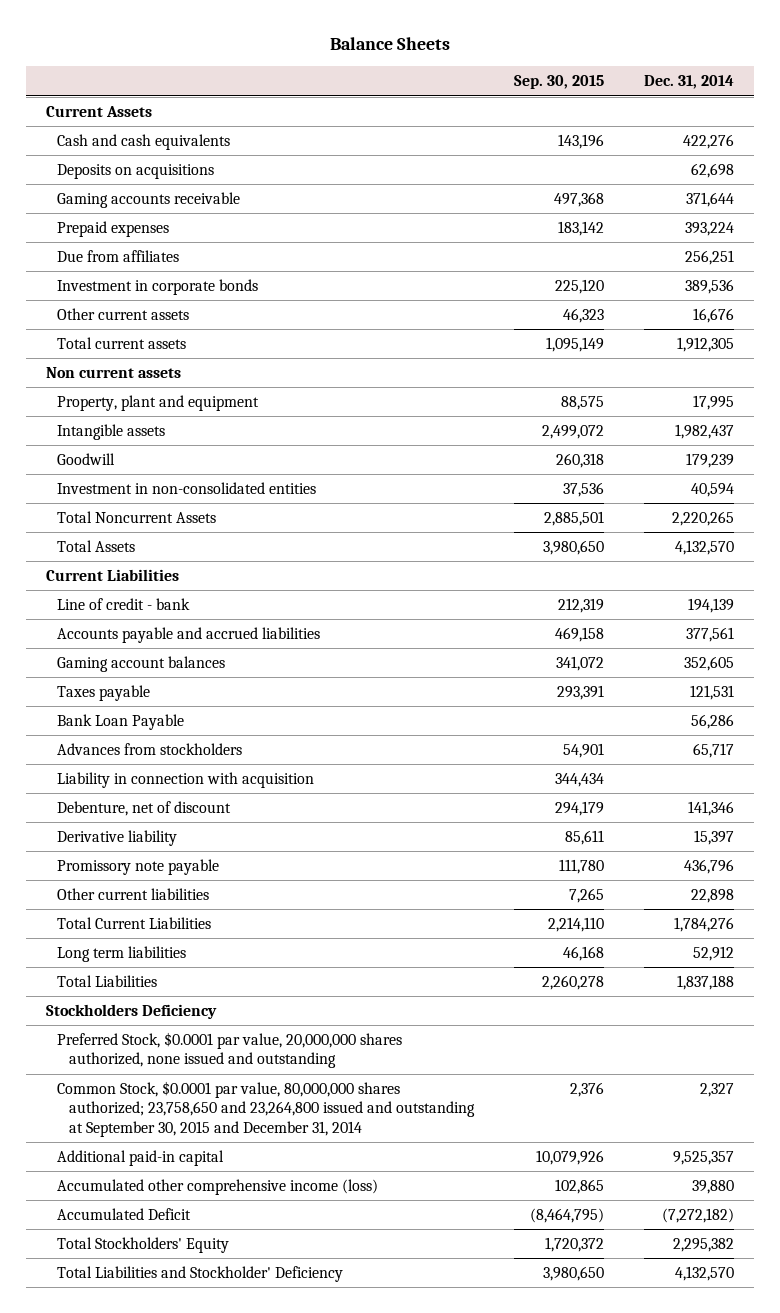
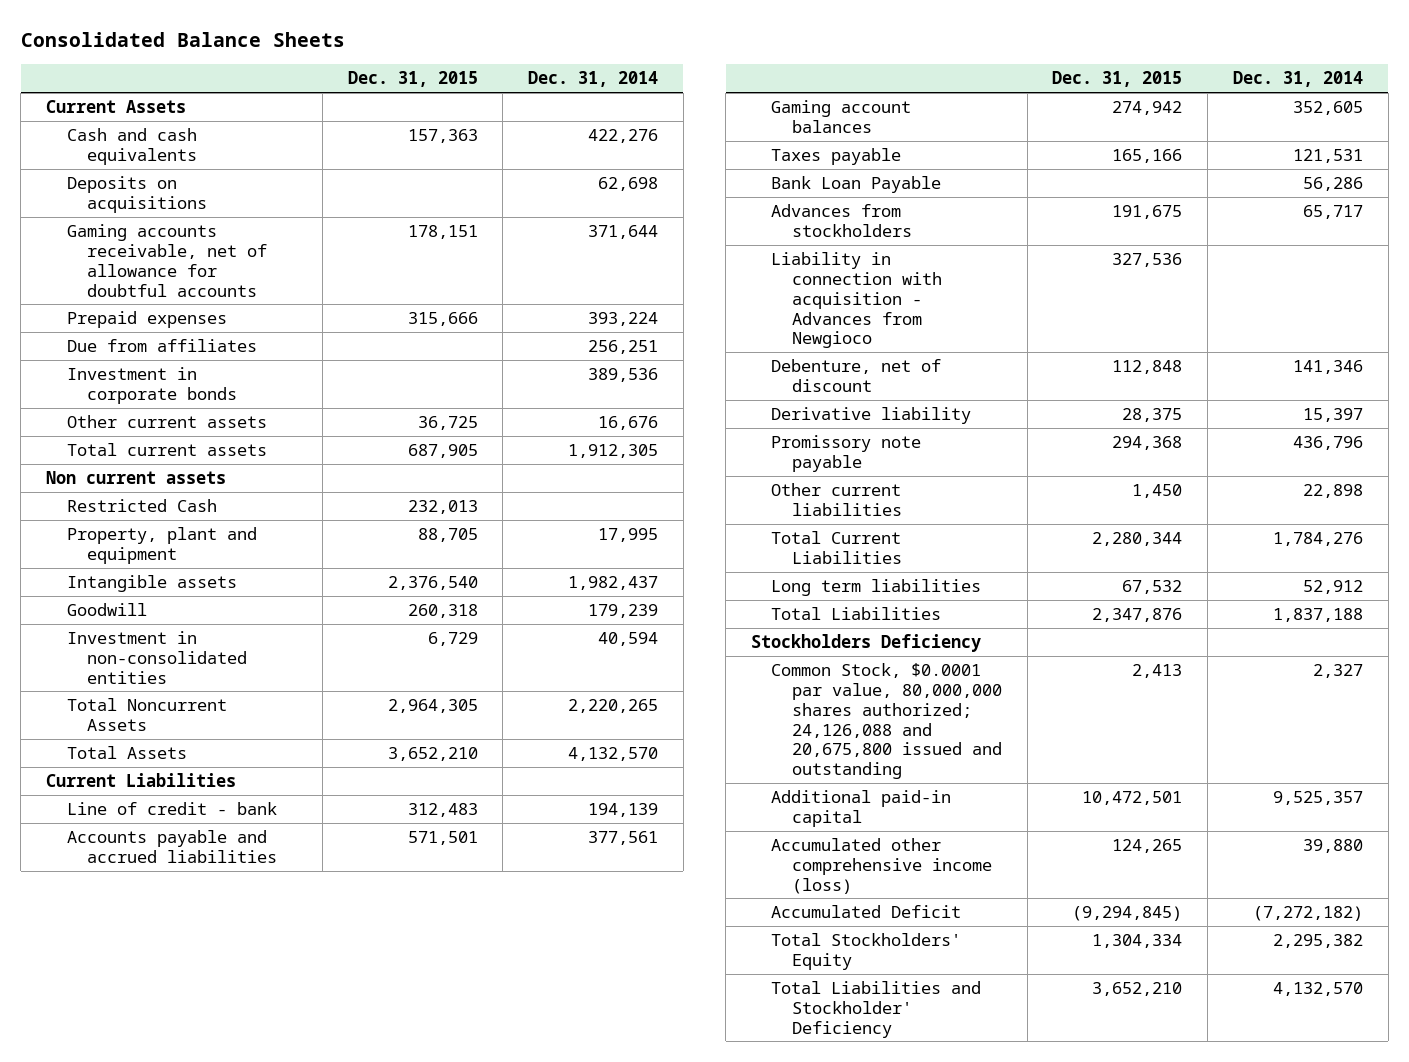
[329,37,450,51] Balance Sheets -> [20,32,345,48] Consolidated Balance Sheets
[514,75,605,90] Sep. 30, 2015 -> none
none -> [347,71,478,88] Dec. 31, 2015
[57,192,241,209] Gaming accounts receivable -> [66,223,268,297] Gaming accounts receivable, net of allowance for doubtful accounts
none -> [66,498,217,512] Restricted Cash
[57,772,315,789] Liability in connection with acquisition -> [771,251,943,349] Liability in connection with acquisition - Advances from Newgioco
[57,1032,403,1069] Preferred Stock, $0.0001 par value, 20,000,000 shares authorized, none issued and outstanding -> none
[57,1081,476,1137] Common Stock, $0.0001 par value, 80,000,000 shares authorized; 23,758,650 and 23,264,800 issued and outstanding at September 30, 2015 and December 31, 2014 -> [771,662,1003,780] Common Stock, $0.0001 par value, 80,000,000 shares authorized; 24,126,088 and 20,675,800 issued and outstanding

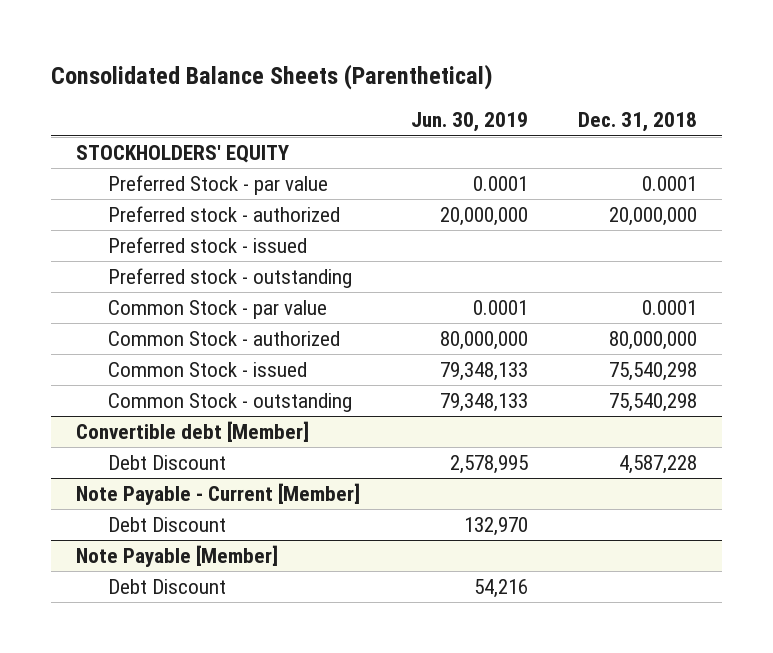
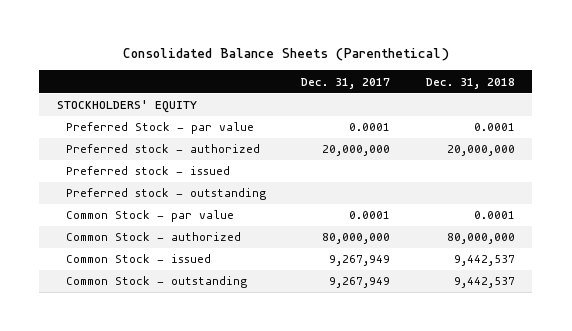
[410,112,528,133] Jun. 30, 2019 -> none
none -> [301,77,391,89] Dec. 31, 2017
[76,420,310,442] Convertible debt [Member] -> none
[108,454,227,470] Debt Discount -> none
[76,482,361,505] Note Payable - Current [Member] -> none
[108,516,227,532] Debt Discount -> none
[76,544,279,567] Note Payable [Member] -> none
[108,578,227,594] Debt Discount -> none
[608,361,697,381] 75,540,298 -> [453,255,515,267] 9,442,537
[608,392,697,412] 75,540,298 -> [453,277,515,289] 9,442,537

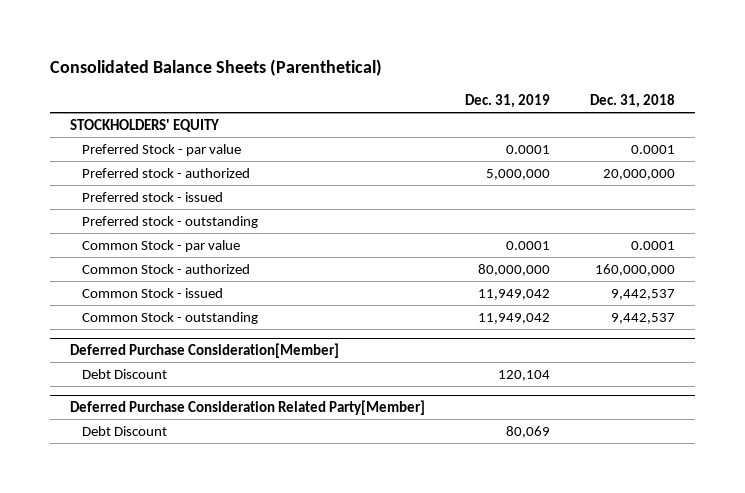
[301,77,391,89] Dec. 31, 2017 -> none
none -> [464,94,550,109] Dec. 31, 2019
[446,233,515,245] 80,000,000 -> [594,263,675,276] 160,000,000
none -> [69,343,339,359] Deferred Purchase Consideration[Member]
none -> [82,368,168,379] Debt Discount
none -> [69,400,425,416] Deferred Purchase Consideration Related Party[Member]
none -> [82,425,168,436] Debt Discount

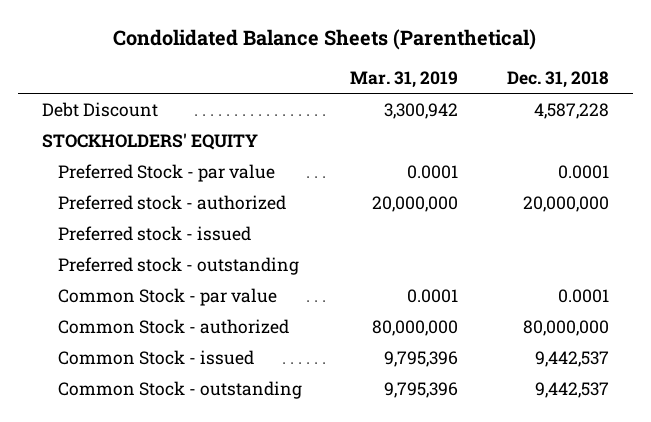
[49,59,382,77] Consolidated Balance Sheets (Parenthetical) -> [113,28,537,50] Condolidated Balance Sheets (Parenthetical)
[464,94,550,109] Dec. 31, 2019 -> none
none -> [350,71,459,89] Mar. 31, 2019
none -> [41,101,158,117] Debt Discount
[594,263,675,276] 160,000,000 -> [522,319,609,336] 80,000,000
[69,343,339,359] Deferred Purchase Consideration[Member] -> none
[82,368,168,379] Debt Discount -> none
[69,400,425,416] Deferred Purchase Consideration Related Party[Member] -> none
[82,425,168,436] Debt Discount -> none

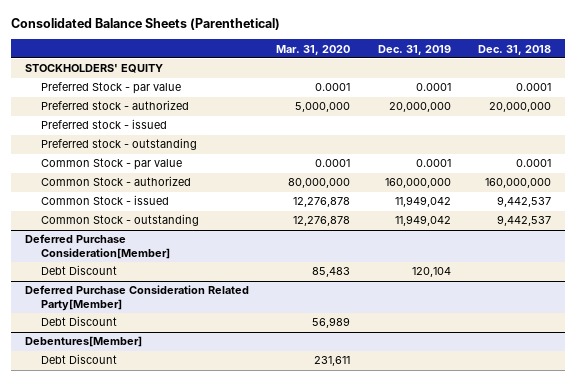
[113,28,537,50] Condolidated Balance Sheets (Parenthetical) -> [11,18,281,31] Consolidated Balance Sheets (Parenthetical)
[350,71,459,89] Mar. 31, 2019 -> none
none -> [276,44,351,55] Mar. 31, 2020
none -> [377,44,451,55] Dec. 31, 2019
[41,101,158,117] Debt Discount -> none
[522,319,609,336] 80,000,000 -> [485,178,552,189] 160,000,000
none -> [24,234,170,259] Deferred Purchase Consideration[Member]
none -> [40,265,117,276] Debt Discount
none -> [24,285,249,311] Deferred Purchase Consideration Related Party[Member]
none -> [40,316,117,327] Debt Discount
none -> [24,336,142,348] Debentures[Member]
none -> [40,354,117,365] Debt Discount

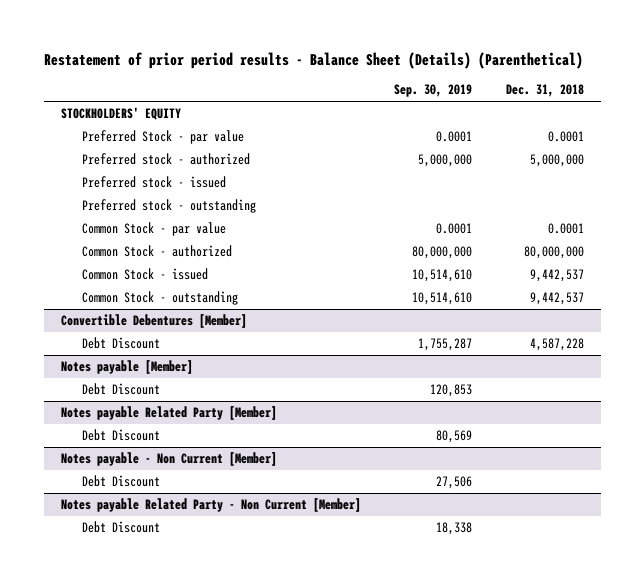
[11,18,281,31] Consolidated Balance Sheets (Parenthetical) -> [43,51,583,69] Restatement of prior period results - Balance Sheet (Details) (Parenthetical)
[276,44,351,55] Mar. 31, 2020 -> none
[377,44,451,55] Dec. 31, 2019 -> none
none -> [394,84,473,98] Sep. 30, 2019
[489,102,552,113] 20,000,000 -> [529,154,584,168] 5,000,000
[485,178,552,189] 160,000,000 -> [523,246,584,260] 80,000,000
[24,234,170,259] Deferred Purchase Consideration[Member] -> none
none -> [60,314,247,329] Convertible Debentures [Member]
none -> [81,337,160,350] Debt Discount
none -> [60,360,193,375] Notes payable [Member]
[24,285,249,311] Deferred Purchase Consideration Related Party[Member] -> none
none -> [60,406,277,421] Notes payable Related Party [Member]
[24,336,142,348] Debentures[Member] -> none
none -> [60,452,277,467] Notes payable - Non Current [Member]
none -> [60,498,361,513] Notes payable Related Party - Non Current [Member]
none -> [81,521,160,534] Debt Discount

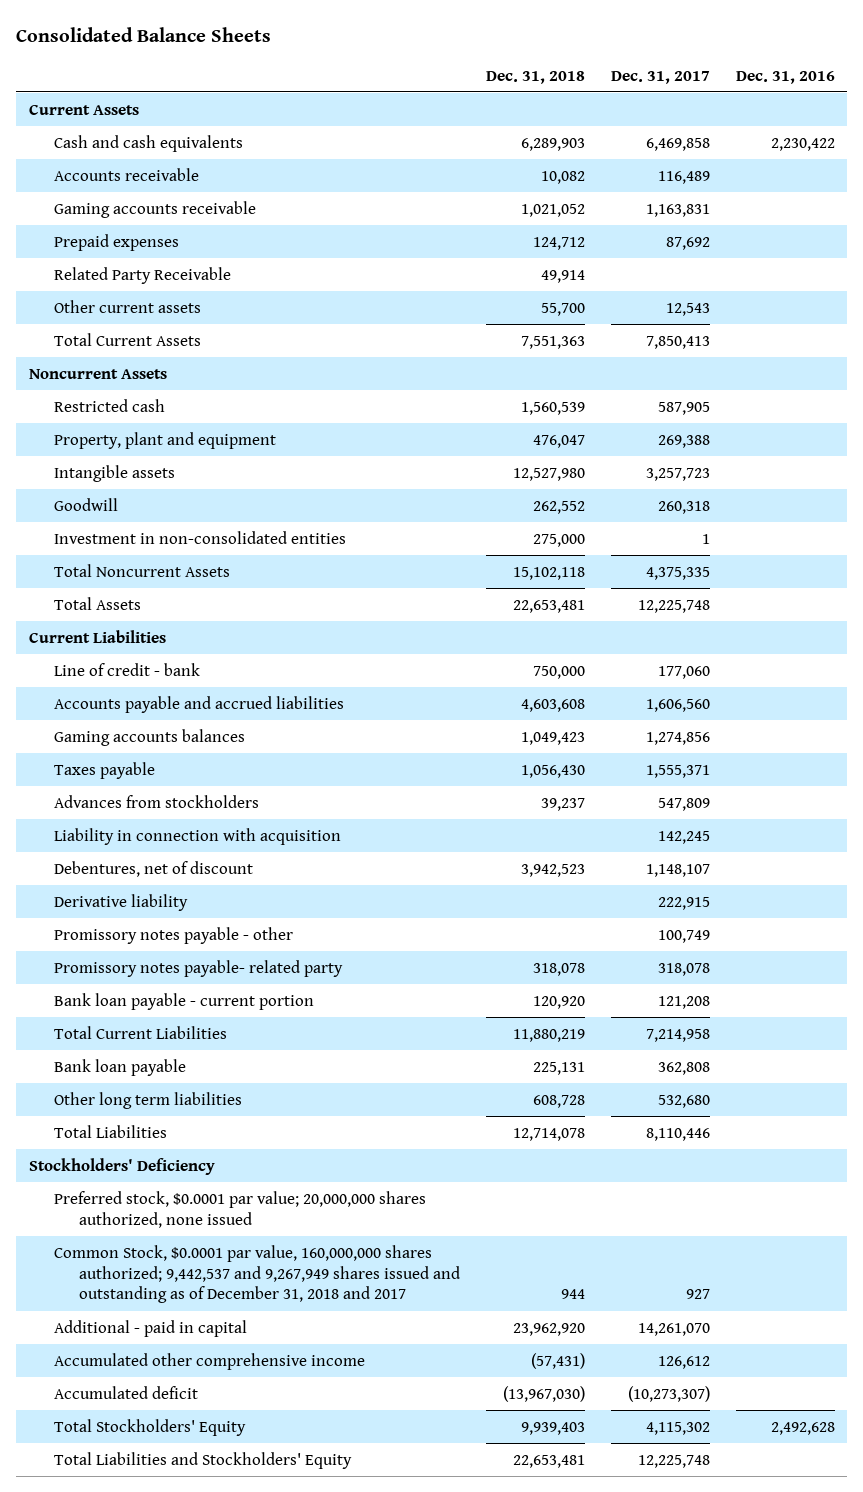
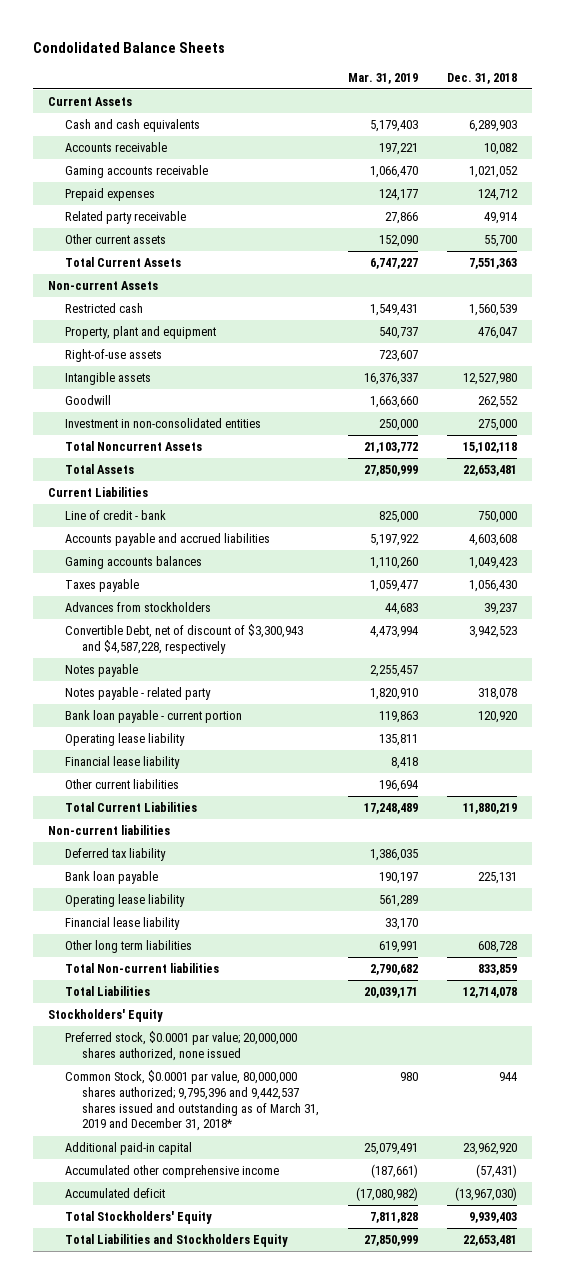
[16,27,272,43] Consolidated Balance Sheets -> [33,41,226,53] Condolidated Balance Sheets
[610,70,710,84] Dec. 31, 2017 -> none
[735,70,835,84] Dec. 31, 2016 -> none
none -> [348,72,419,84] Mar. 31, 2019
[54,266,232,284] Related Party Receivable -> [65,211,187,225] Related party receivable
[28,368,167,379] Noncurrent Assets -> [47,281,158,291] Non-current Assets
none -> [65,349,163,363] Right-of-use assets
[54,827,342,845] Liability in connection with acquisition -> none
[54,893,189,911] Derivative liability -> none
[54,860,254,877] Debentures, net of discount -> [65,624,304,654] Convertible Debt, net of discount of $3,300,943 and $4,587,228, respectively
[54,926,294,944] Promissory notes payable - other -> [65,664,139,678] Notes payable
[54,959,344,977] Promissory notes payable- related party -> [65,687,212,701] Notes payable - related party
none -> [65,733,186,747] Operating lease liability
none -> [65,756,181,770] Financial lease liability
none -> [65,779,180,790] Other current liabilities
none -> [47,825,170,836] Non-current liabilities
none -> [65,848,167,862] Deferred tax liability
none -> [65,894,186,908] Operating lease liability
none -> [65,917,181,931] Financial lease liability
none -> [65,963,220,974] Total Non-current liabilities
[28,1157,215,1175] Stockholders' Deficiency -> [47,1009,163,1023] Stockholders' Equity
[54,1244,461,1304] Common Stock, $0.0001 par value, 160,000,000 shares authorized; 9,442,537 and 9,267,949 shares issued and outstanding as of December 31, 2018 and 2017 -> [65,1070,320,1132] Common Stock, $0.0001 par value, 80,000,000 shares authorized; 9,795,396 and 9,442,537 shares issued and outstanding as of March 31, 2019 and December 31, 2018*
[54,1319,248,1337] Additional - paid in capital -> [65,1142,193,1156] Additional paid-in capital
[54,1451,353,1469] Total Liabilities and Stockholders' Equity -> [65,1234,289,1248] Total Liabilities and Stockholders Equity

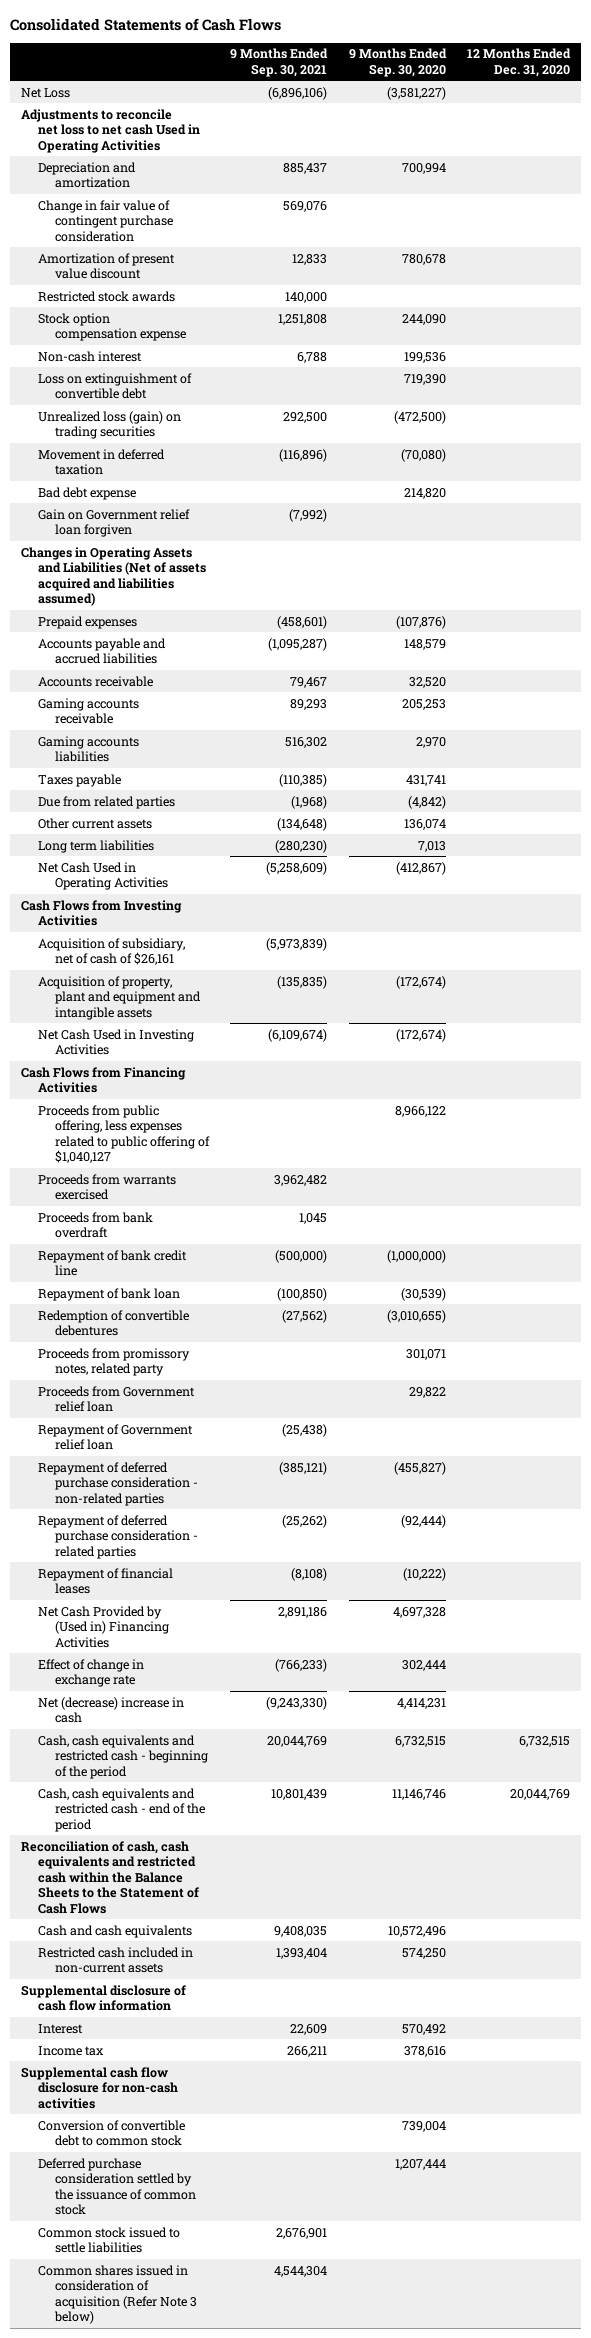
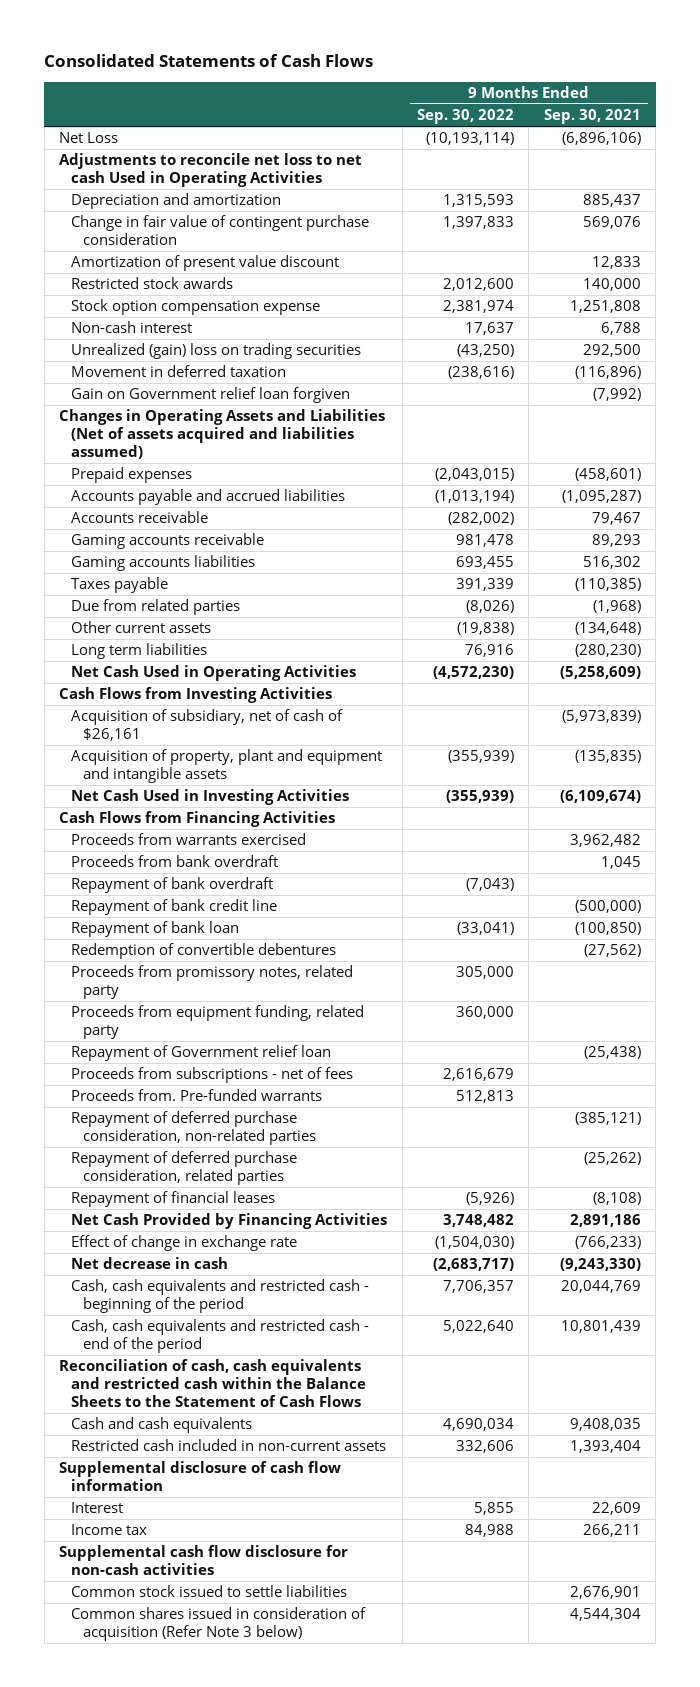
[348,48,447,77] 9 Months Ended Sep. 30, 2020 -> none
[466,48,571,77] 12 Months Ended Dec. 31, 2020 -> none
none -> [417,109,515,125] Sep. 30, 2022
[38,372,193,400] Loss on extinguishment of convertible debt -> none
[38,410,182,440] Unrealized loss (gain) on trading securities -> [71,343,362,360] Unrealized (gain) loss on trading securities
[38,486,137,500] Bad debt expense -> none
[38,1104,211,1164] Proceeds from public offering, less expenses related to public offering of $1,040,127 -> none
none -> [71,877,274,894] Repayment of bank overdraft
[38,1385,196,1413] Proceeds from Government relief loan -> none
none -> [71,1005,365,1040] Proceeds from equipment funding, related party
none -> [71,1067,354,1084] Proceeds from subscriptions - net of fees
none -> [71,1089,323,1102] Proceeds from. Pre-funded warrants
[38,1461,199,1506] Repayment of deferred purchase consideration - non-related parties -> [71,1111,317,1146] Repayment of deferred purchase consideration, non-related parties
[38,1514,199,1559] Repayment of deferred purchase consideration - related parties -> [71,1151,298,1186] Repayment of deferred purchase consideration, related parties
[38,1605,170,1648] Net Cash Provided by (Used in) Financing Activities -> [71,1213,388,1230] Net Cash Provided by Financing Activities
[38,1696,185,1724] Net (decrease) increase in cash -> [71,1257,229,1270] Net decrease in cash
[38,2119,186,2147] Conversion of convertible debt to common stock -> none
[38,2157,197,2216] Deferred purchase consideration settled by the issuance of common stock -> none

